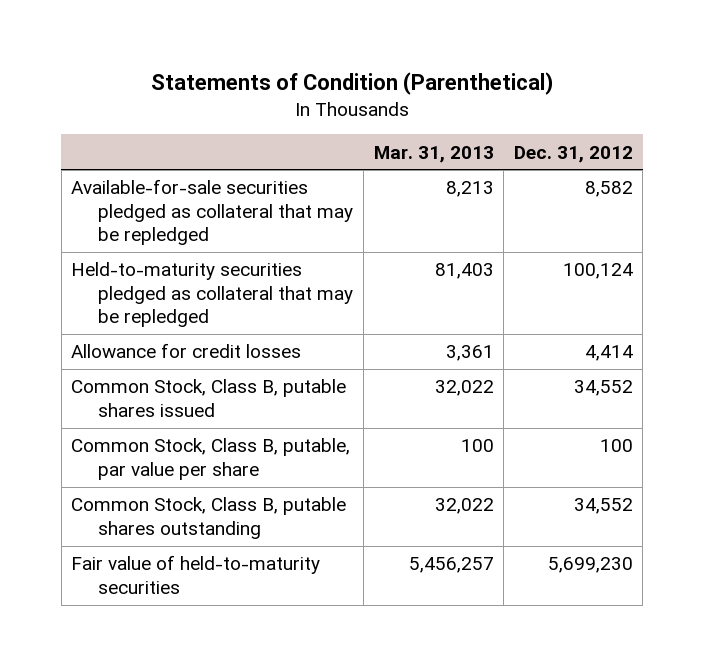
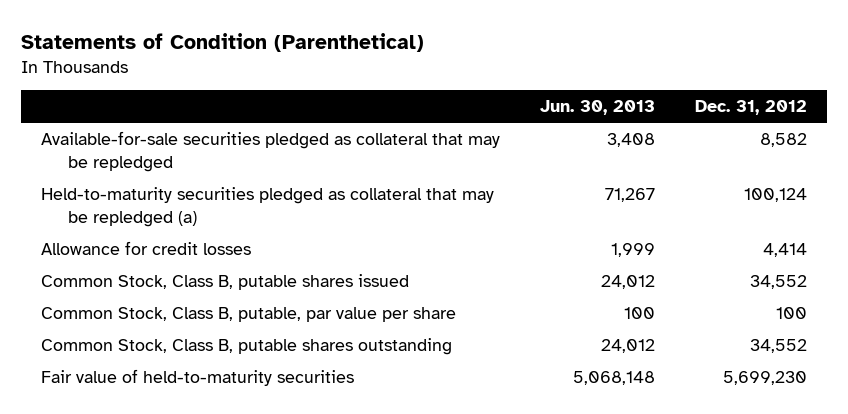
[373,145,494,163] Mar. 31, 2013 -> none
none -> [540,100,656,116] Jun. 30, 2013
[71,262,354,328] Held-to-maturity securities pledged as collateral that may be repledged -> [41,187,495,227] Held-to-maturity securities pledged as collateral that may be repledged (a)

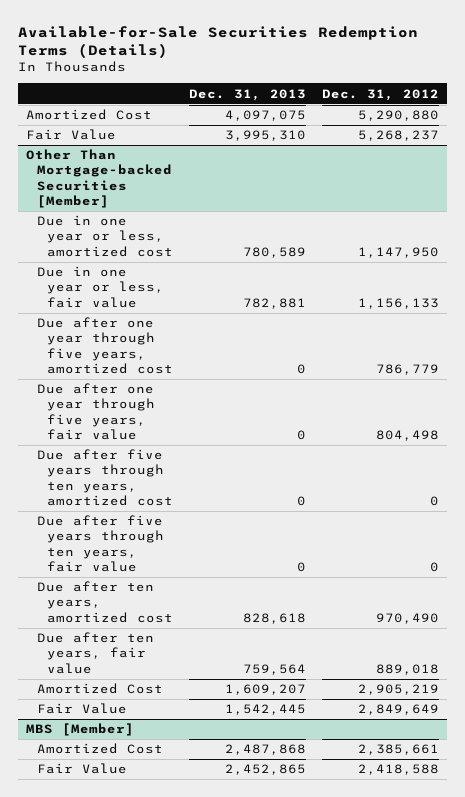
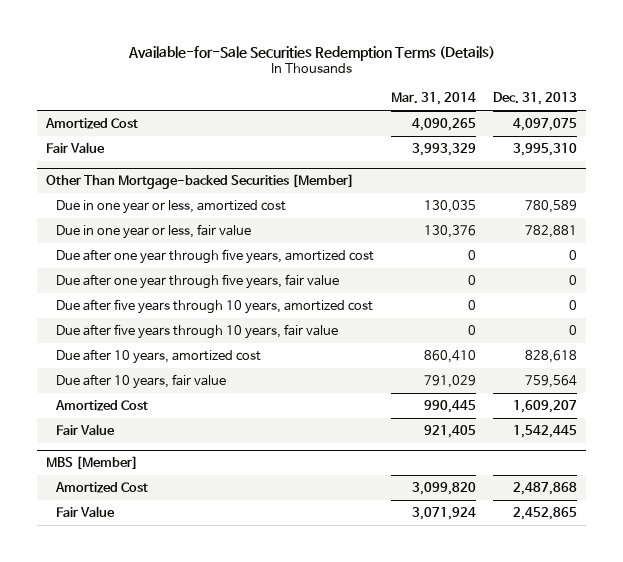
[321,88,439,101] Dec. 31, 2012 -> none
none -> [390,92,476,106] Mar. 31, 2014
[36,449,174,506] Due after five years through ten years, amortized cost -> [55,298,373,314] Due after five years through 10 years, amortized cost
[36,515,165,572] Due after five years through ten years, fair value -> [55,323,338,339] Due after five years through 10 years, fair value
[36,581,174,623] Due after ten years, amortized cost -> [55,348,261,364] Due after 10 years, amortized cost
[36,632,154,674] Due after ten years, fair value -> [55,373,226,389] Due after 10 years, fair value

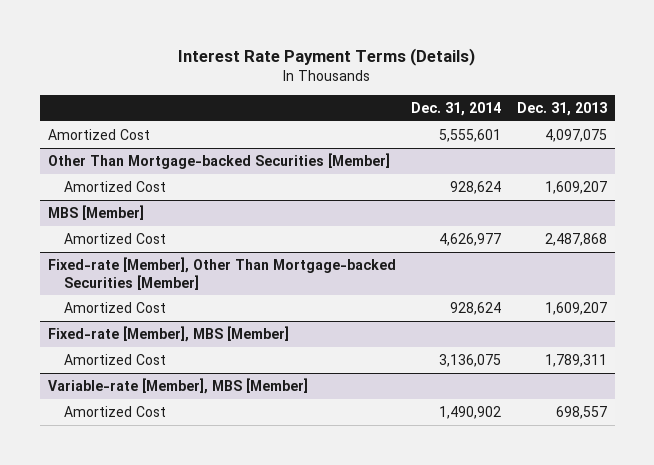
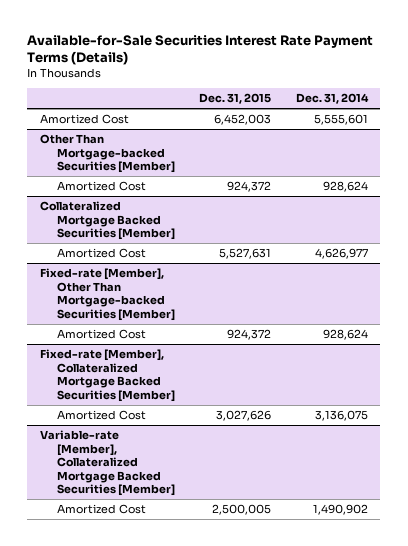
[178,47,476,66] Interest Rate Payment Terms (Details) -> [27,34,374,65] Available-for-Sale Securities Interest Rate Payment Terms (Details)
[516,102,607,117] Dec. 31, 2013 -> none
none -> [199,93,272,105] Dec. 31, 2015
[47,204,144,220] MBS [Member] -> [39,201,175,241] Collateralized Mortgage Backed Securities [Member]
[47,325,289,342] Fixed-rate [Member], MBS [Member] -> none
none -> [39,349,175,402] Fixed-rate [Member], Collateralized Mortgage Backed Securities [Member]
[47,377,308,394] Variable-rate [Member], MBS [Member] -> none
none -> [39,430,175,497] Variable-rate [Member], Collateralized Mortgage Backed Securities [Member]

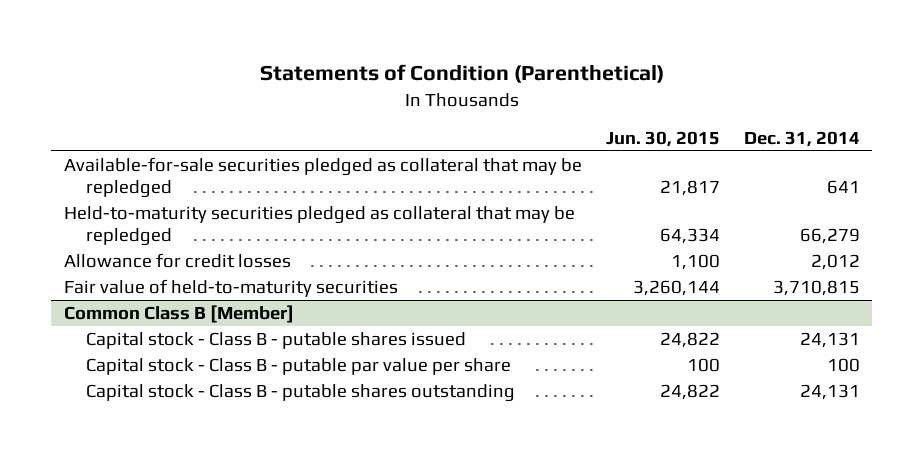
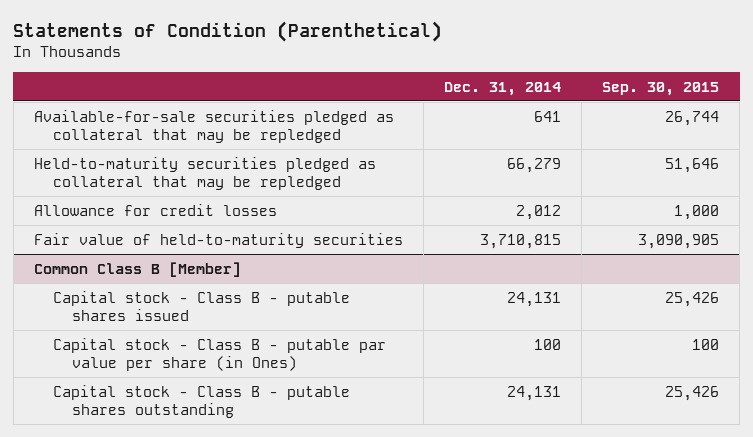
[605,130,720,147] Jun. 30, 2015 -> none
none -> [601,81,719,96] Sep. 30, 2015
[86,358,512,376] Capital stock - Class B - putable par value per share -> [52,337,386,372] Capital stock - Class B - putable par value per share (in Ones)

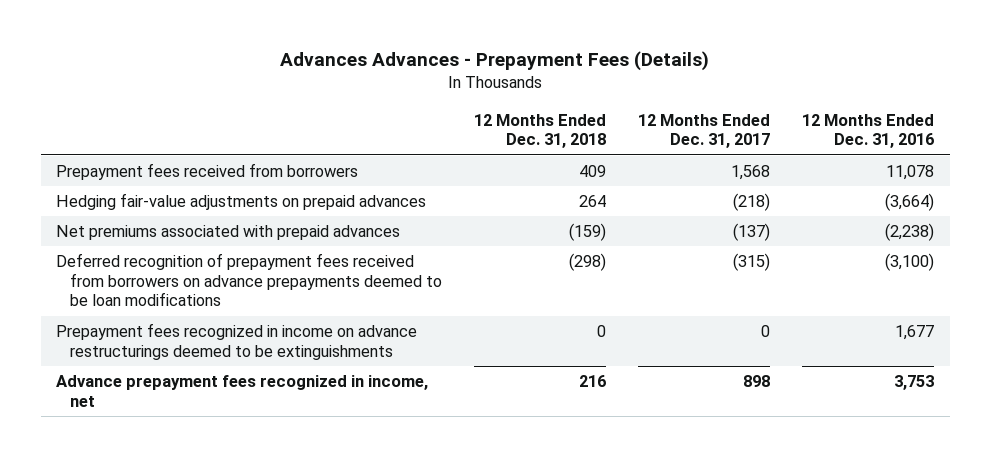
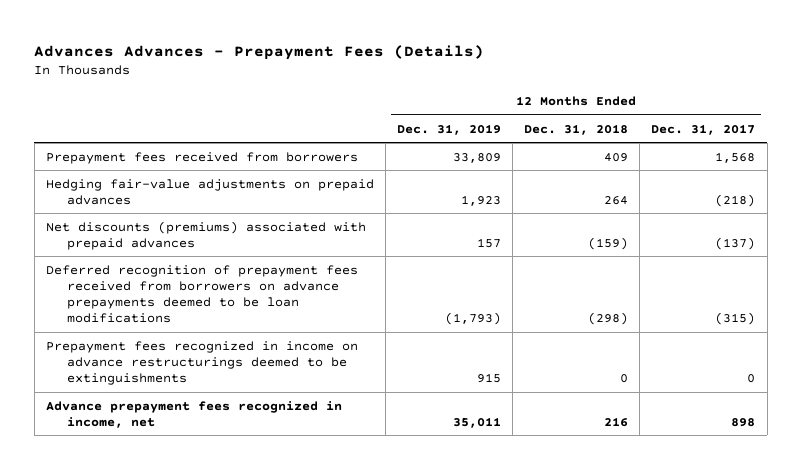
[801,113,934,149] 12 Months Ended Dec. 31, 2016 -> none
none -> [397,123,502,135] Dec. 31, 2019
[56,225,401,241] Net premiums associated with prepaid advances -> [45,220,366,250] Net discounts (premiums) associated with prepaid advances

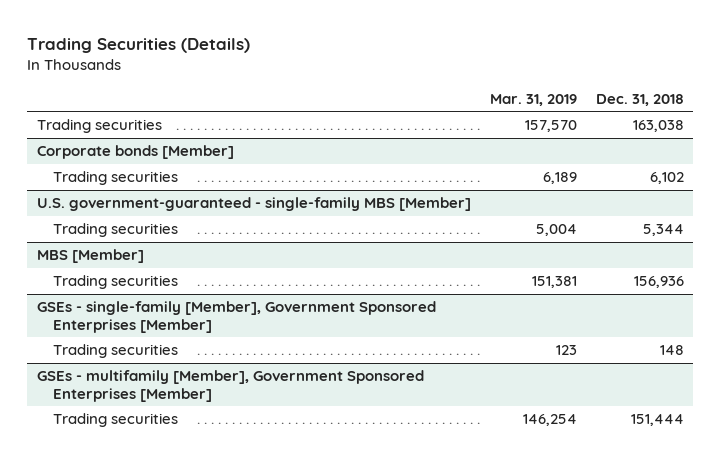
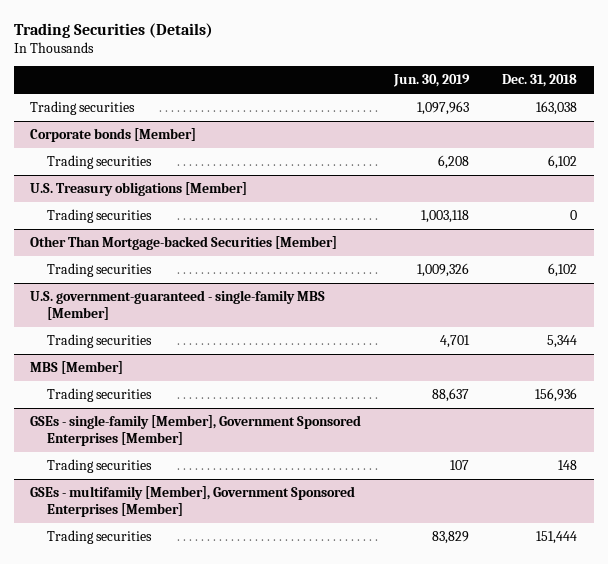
[489,93,577,106] Mar. 31, 2019 -> none
none -> [393,74,471,88] Jun. 30, 2019
none -> [30,182,248,197] U.S. Treasury obligations [Member]
none -> [47,209,153,224] Trading securities
none -> [30,236,338,251] Other Than Mortgage-backed Securities [Member]
none -> [47,263,153,278] Trading securities

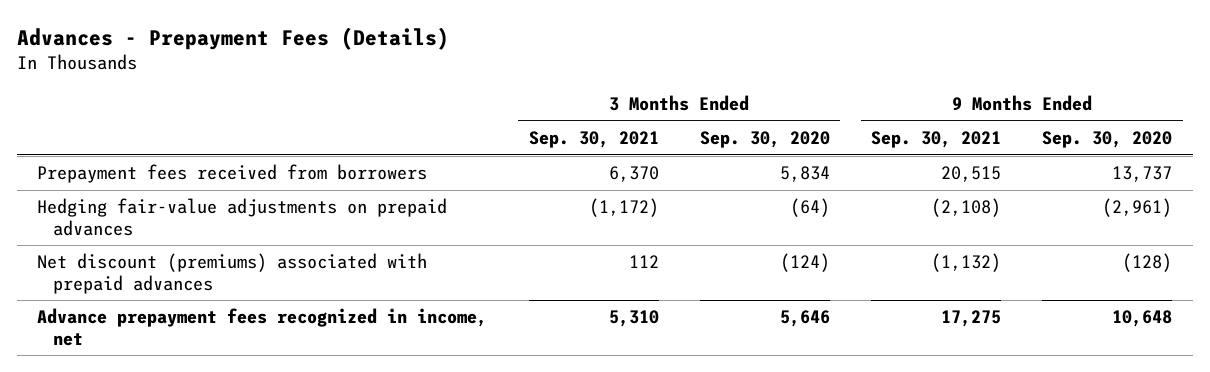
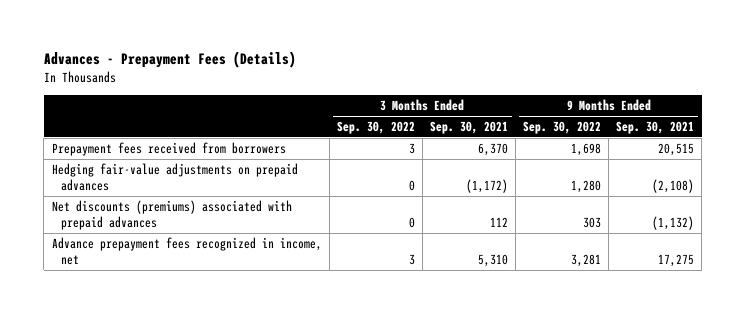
[699,131,830,149] Sep. 30, 2020 -> none
[1042,131,1173,149] Sep. 30, 2020 -> none
none -> [336,121,415,135] Sep. 30, 2022
none -> [523,121,602,135] Sep. 30, 2022
[37,253,428,294] Net discount (premiums) associated with prepaid advances -> [51,199,292,231] Net discounts (premiums) associated with prepaid advances

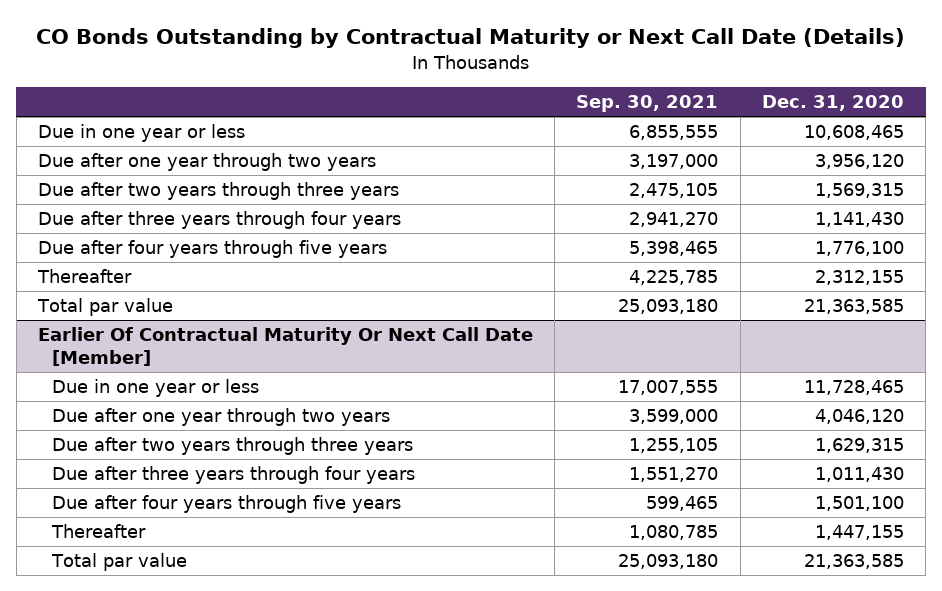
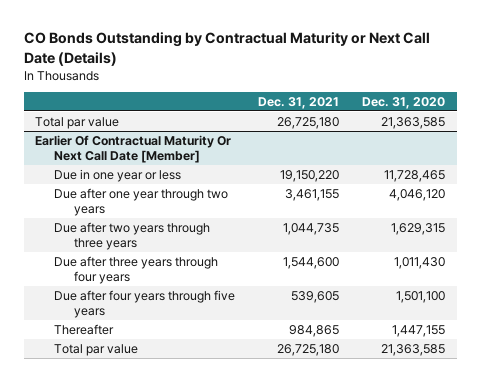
[576,95,719,113] Sep. 30, 2021 -> none
none -> [258,97,340,110] Dec. 31, 2021
[37,124,245,143] Due in one year or less -> none
[37,153,376,172] Due after one year through two years -> none
[37,182,399,201] Due after two years through three years -> none
[37,211,401,230] Due after three years through four years -> none
[37,240,387,259] Due after four years through five years -> none
[36,269,132,284] Thereafter -> none

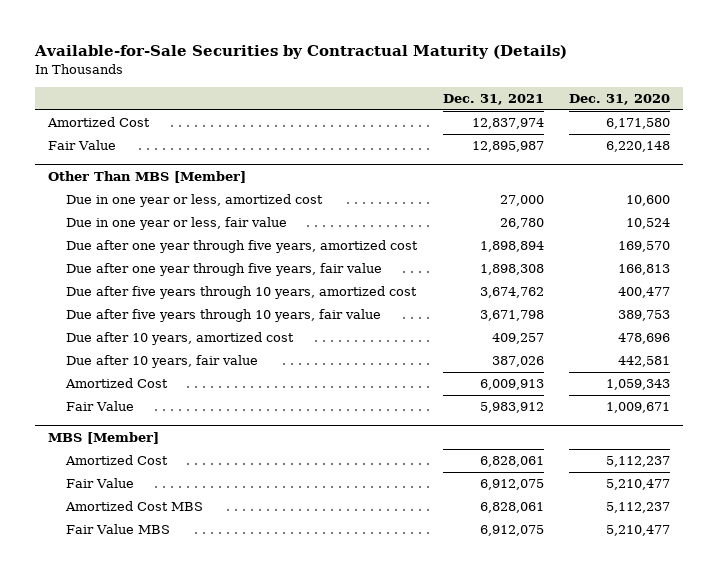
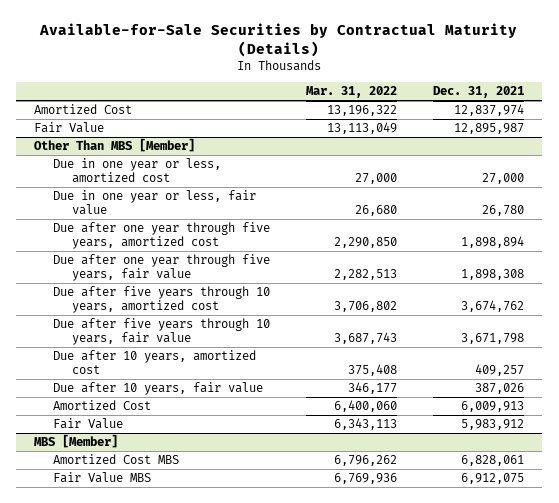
[569,94,671,106] Dec. 31, 2020 -> none
none -> [306,86,398,99] Mar. 31, 2022
[65,455,169,466] Amortized Cost -> none
[66,478,135,489] Fair Value -> none

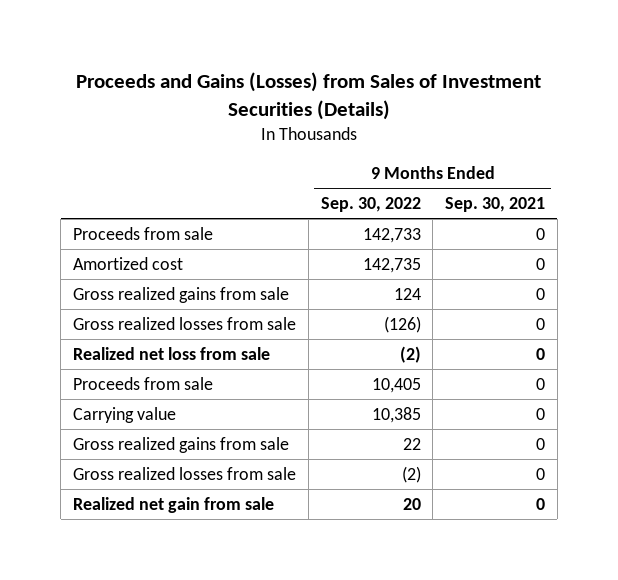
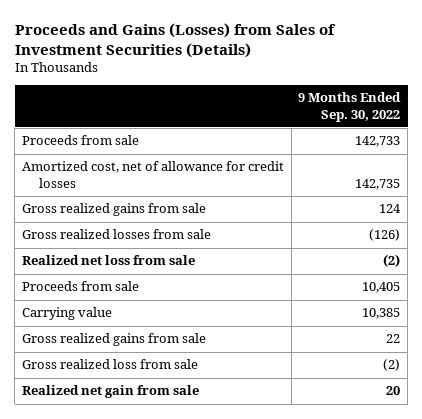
[445,197,546,213] Sep. 30, 2021 -> none
[73,256,184,270] Amortized cost -> [21,161,284,188] Amortized cost, net of allowance for credit losses
[73,466,297,480] Gross realized losses from sale -> [21,359,198,370] Gross realized loss from sale

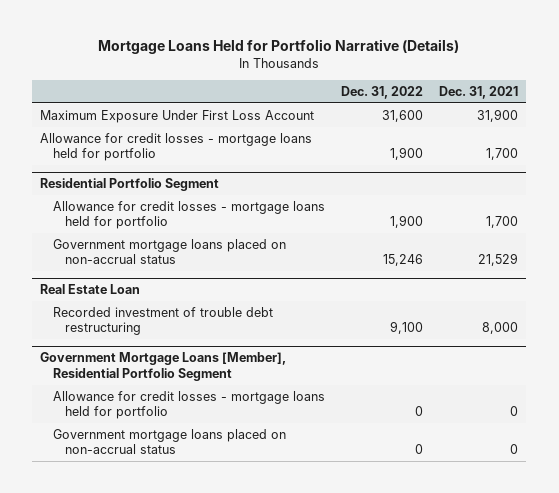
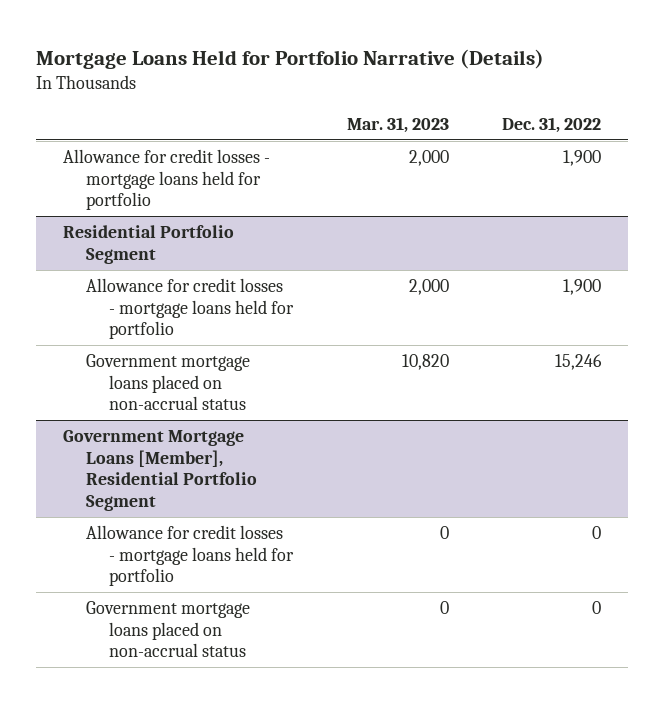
[439,85,519,99] Dec. 31, 2021 -> none
none -> [346,116,449,133] Mar. 31, 2023
[40,109,315,123] Maximum Exposure Under First Loss Account -> none
[40,284,141,295] Real Estate Loan -> none
[52,306,273,336] Recorded investment of trouble debt restructuring -> none

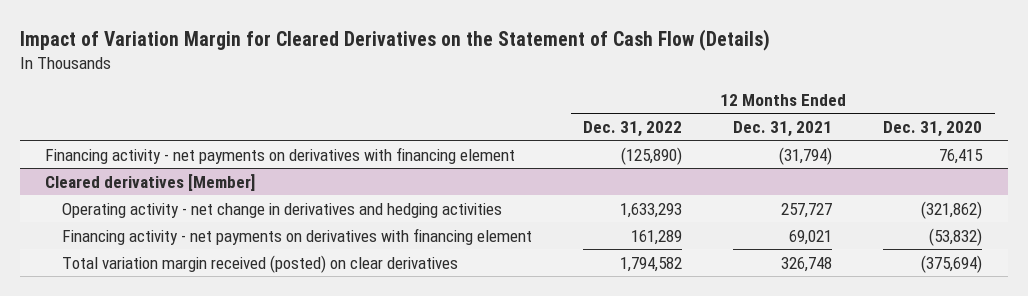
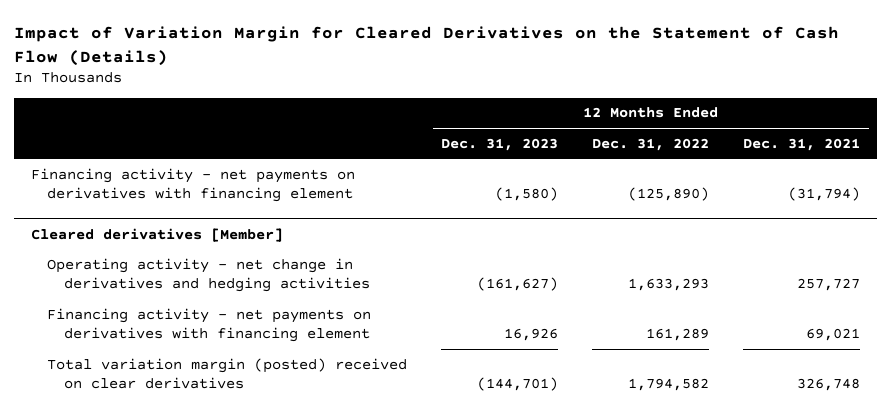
[883,120,983,137] Dec. 31, 2020 -> none
none -> [441,137,559,151] Dec. 31, 2023
[62,254,459,273] Total variation margin received (posted) on clear derivatives -> [47,357,408,390] Total variation margin (posted) received on clear derivatives

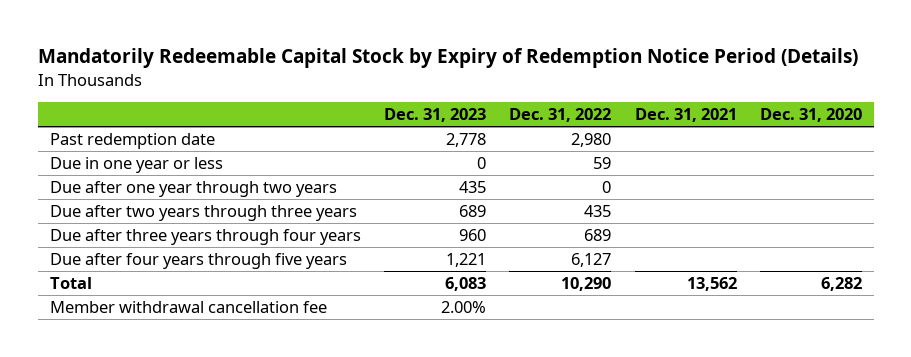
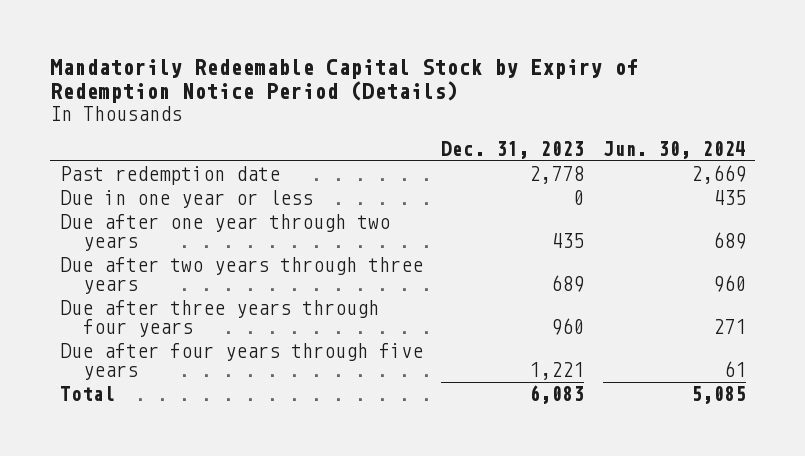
[509,107,612,122] Dec. 31, 2022 -> none
[634,107,737,122] Dec. 31, 2021 -> none
[759,107,862,122] Dec. 31, 2020 -> none
none -> [602,140,746,159] Jun. 30, 2024
[49,300,327,313] Member withdrawal cancellation fee -> none

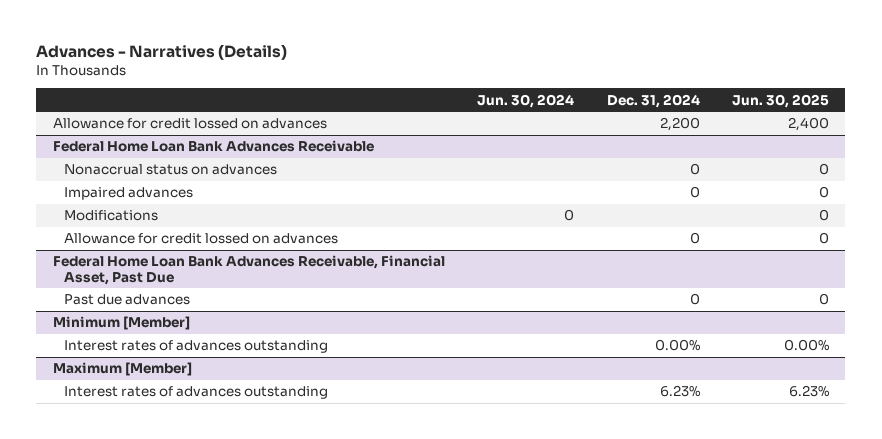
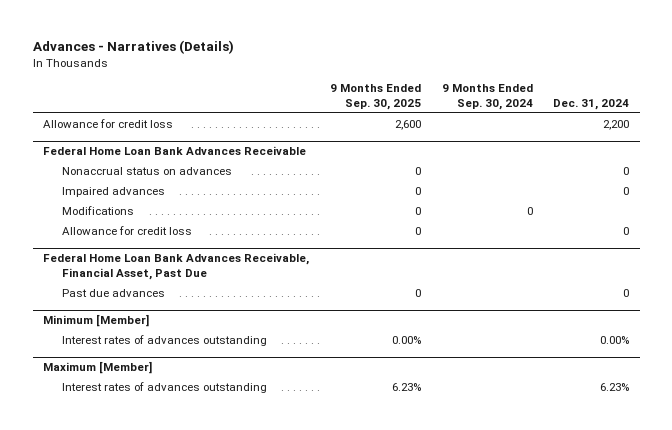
[477,93,575,108] Jun. 30, 2024 -> none
[732,93,830,108] Jun. 30, 2025 -> none
none -> [329,84,421,111] 9 Months Ended Sep. 30, 2025
none -> [441,84,533,111] 9 Months Ended Sep. 30, 2024
[52,118,327,130] Allowance for credit lossed on advances -> [43,118,174,128] Allowance for credit loss
[63,233,338,245] Allowance for credit lossed on advances -> [61,225,192,235] Allowance for credit loss

